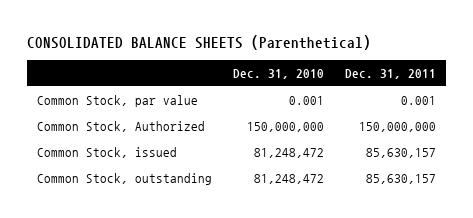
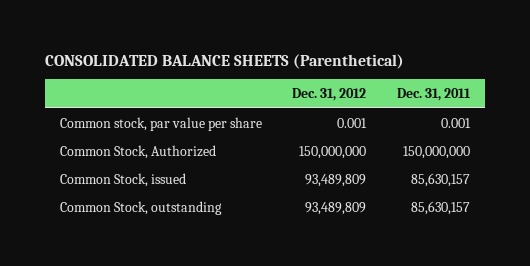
[233,68,325,79] Dec. 31, 2010 -> none
none -> [292,88,367,102] Dec. 31, 2012
[37,95,199,108] Common Stock, par value -> [60,116,263,131] Common stock, par value per share

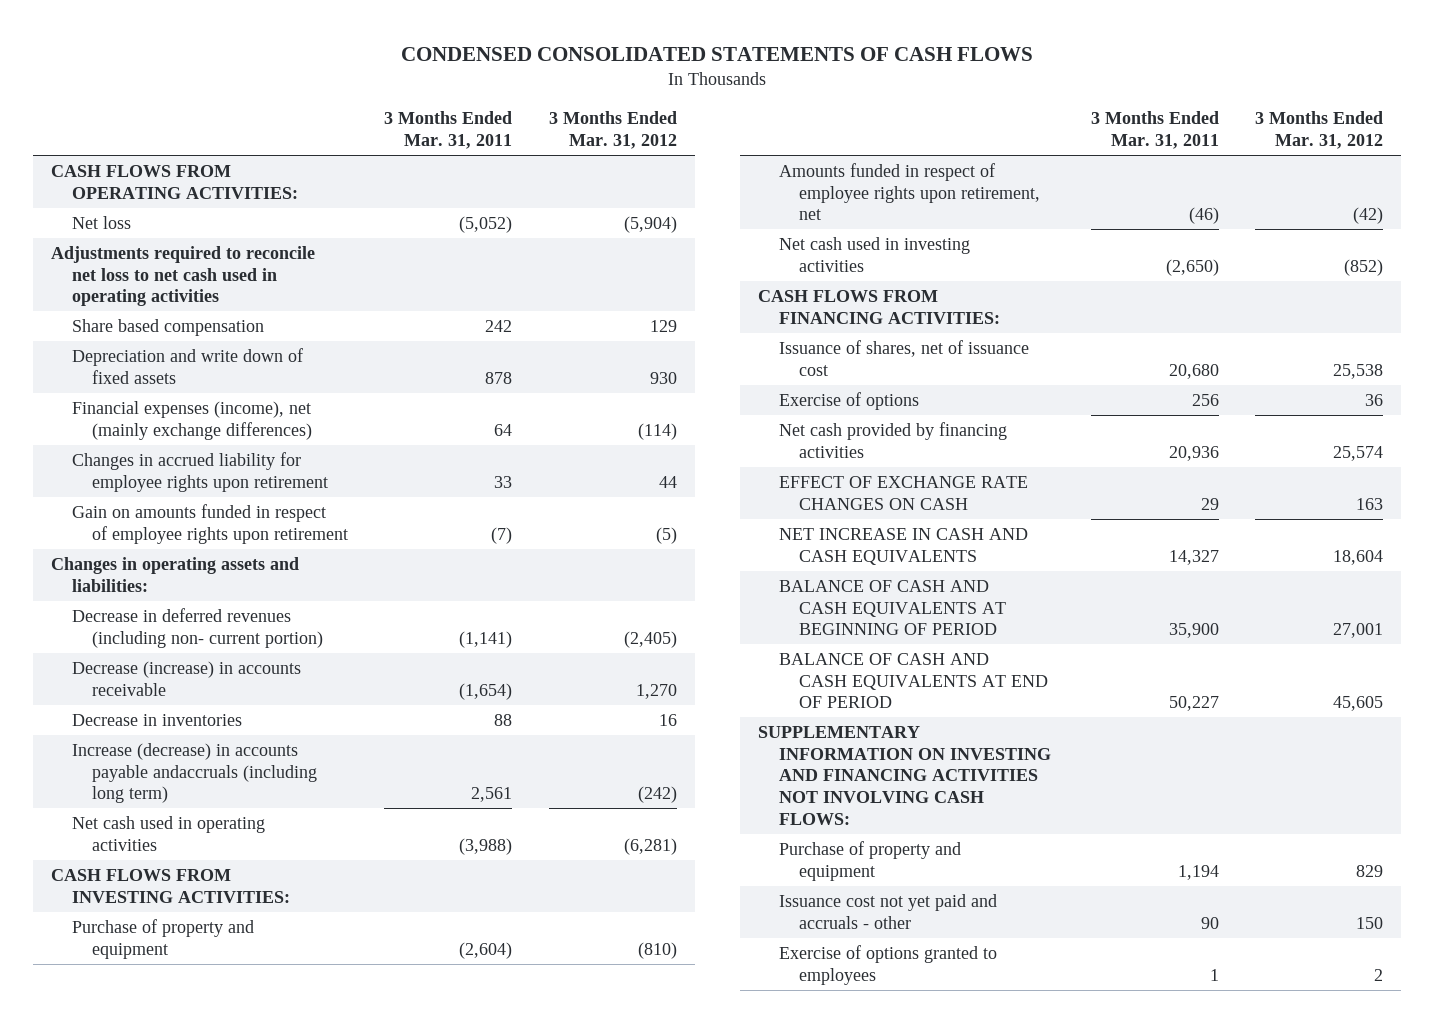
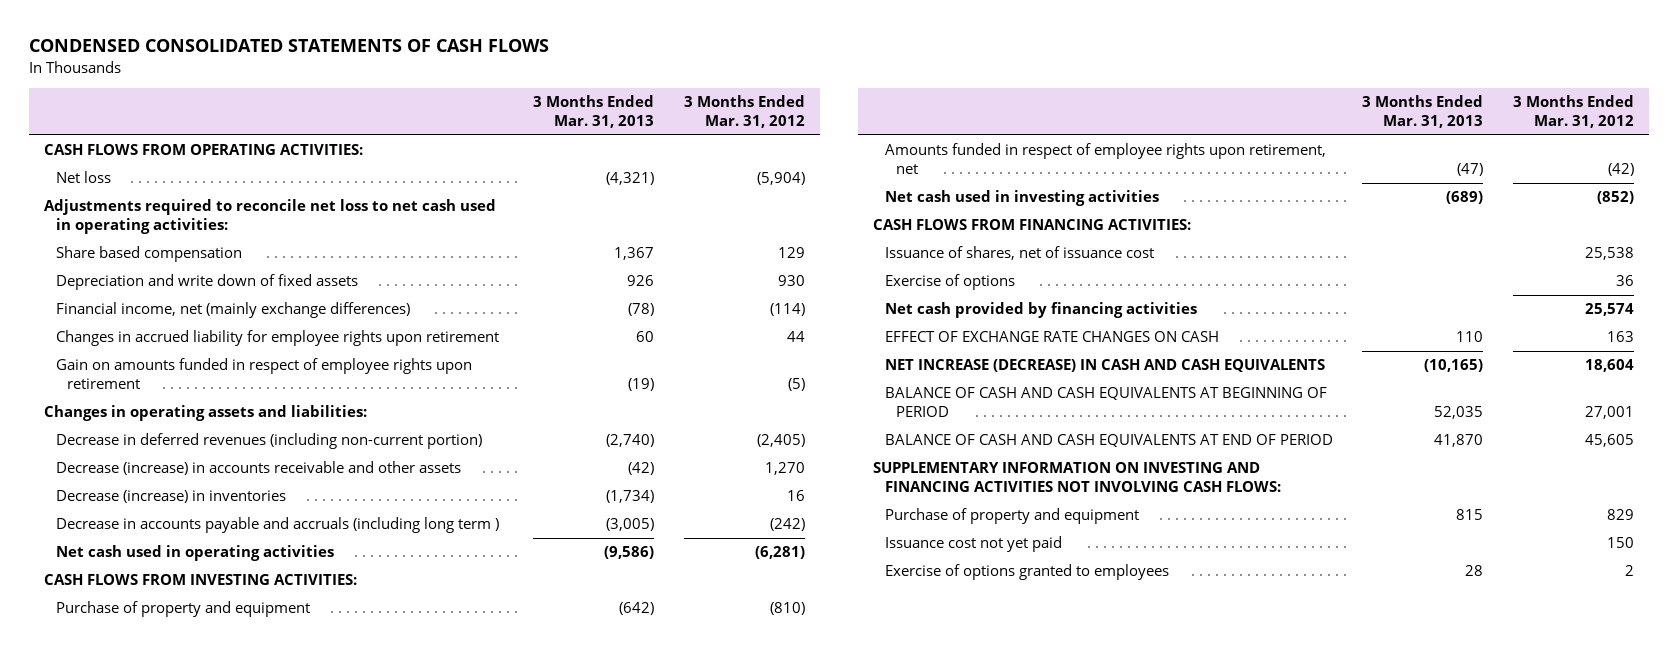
[384,111,513,150] 3 Months Ended Mar. 31, 2011 -> none
none -> [533,95,655,129] 3 Months Ended Mar. 31, 2013
[51,245,316,307] Adjustments required to reconcile net loss to net cash used in operating activities -> [43,199,496,235] Adjustments required to reconcile net loss to net cash used in operating activities:
[71,400,313,440] Financial expenses (income), net (mainly exchange differences) -> [55,302,410,319] Financial income, net (mainly exchange differences)
[71,607,324,648] Decrease in deferred revenues (including non- current portion) -> [55,433,482,450] Decrease in deferred revenues (including non-current portion)
[71,660,301,696] Decrease (increase) in accounts receivable -> [55,461,461,476] Decrease (increase) in accounts receivable and other assets
[71,713,242,726] Decrease in inventories -> [55,490,286,504] Decrease (increase) in inventories
[71,742,318,804] Increase (decrease) in accounts payable andaccruals (including long term) -> [55,517,499,534] Decrease in accounts payable and accruals (including long term )
[778,527,1028,565] NET INCREASE IN CASH AND CASH EQUIVALENTS -> [884,359,1325,373] NET INCREASE (DECREASE) IN CASH AND CASH EQUIVALENTS
[778,893,997,929] Issuance cost not yet paid and accruals - other -> [884,536,1062,553] Issuance cost not yet paid

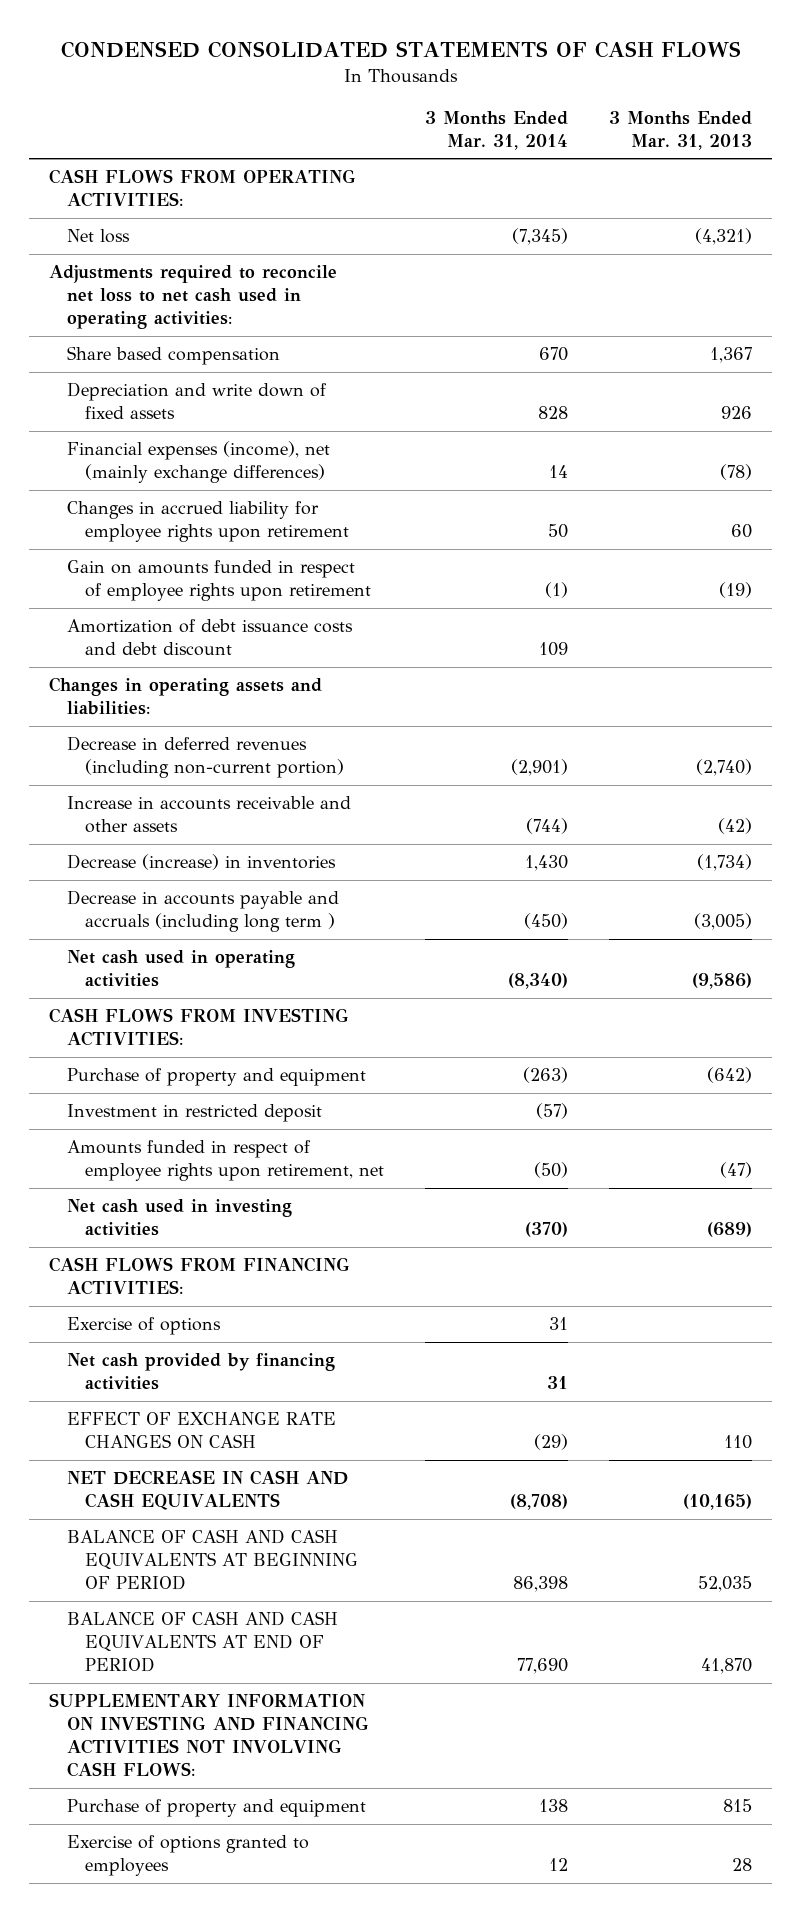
[684,95,806,129] 3 Months Ended Mar. 31, 2012 -> none
none -> [424,110,568,150] 3 Months Ended Mar. 31, 2014
[55,302,410,319] Financial income, net (mainly exchange differences) -> [67,441,331,484] Financial expenses (income), net (mainly exchange differences)
none -> [67,619,354,657] Amortization of debt issuance costs and debt discount
[55,461,461,476] Decrease (increase) in accounts receivable and other assets -> [67,796,352,834] Increase in accounts receivable and other assets
none -> [67,1104,323,1123] Investment in restricted deposit
[884,246,1154,261] Issuance of shares, net of issuance cost -> none
[884,359,1325,373] NET INCREASE (DECREASE) IN CASH AND CASH EQUIVALENTS -> [67,1470,349,1511] NET DECREASE IN CASH AND CASH EQUIVALENTS
[884,536,1062,553] Issuance cost not yet paid -> none

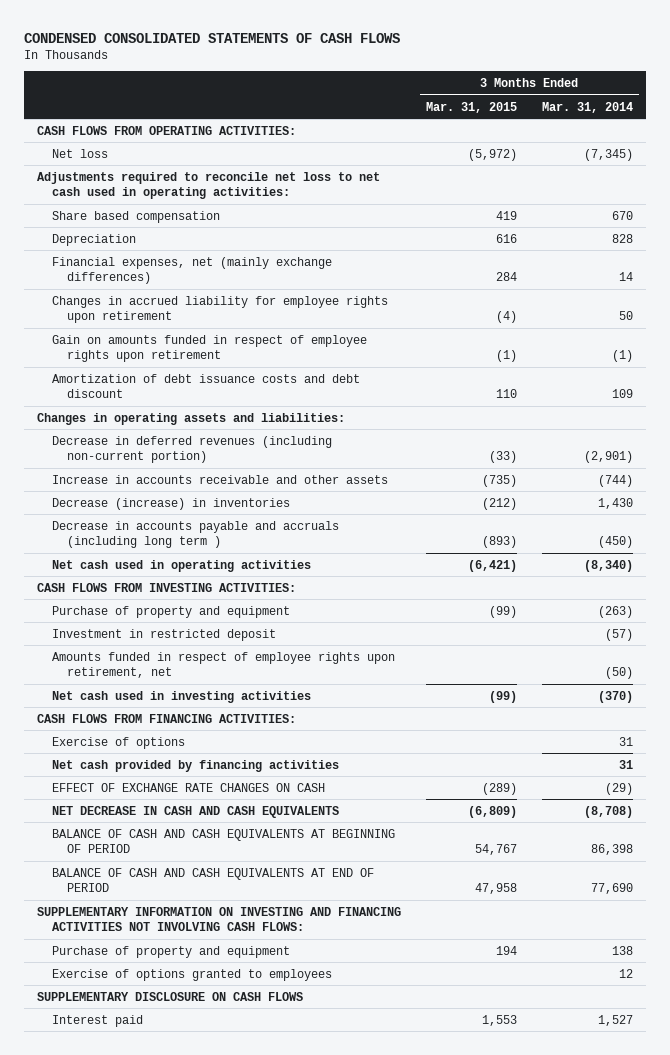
[608,110,752,150] 3 Months Ended Mar. 31, 2013 -> none
none -> [425,101,517,113] Mar. 31, 2015
[67,382,328,420] Depreciation and write down of fixed assets -> [51,233,136,246] Depreciation
[67,441,331,484] Financial expenses (income), net (mainly exchange differences) -> [51,256,332,285] Financial expenses, net (mainly exchange differences)
none -> [36,991,303,1001] SUPPLEMENTARY DISCLOSURE ON CASH FLOWS
none -> [51,1014,143,1027] Interest paid

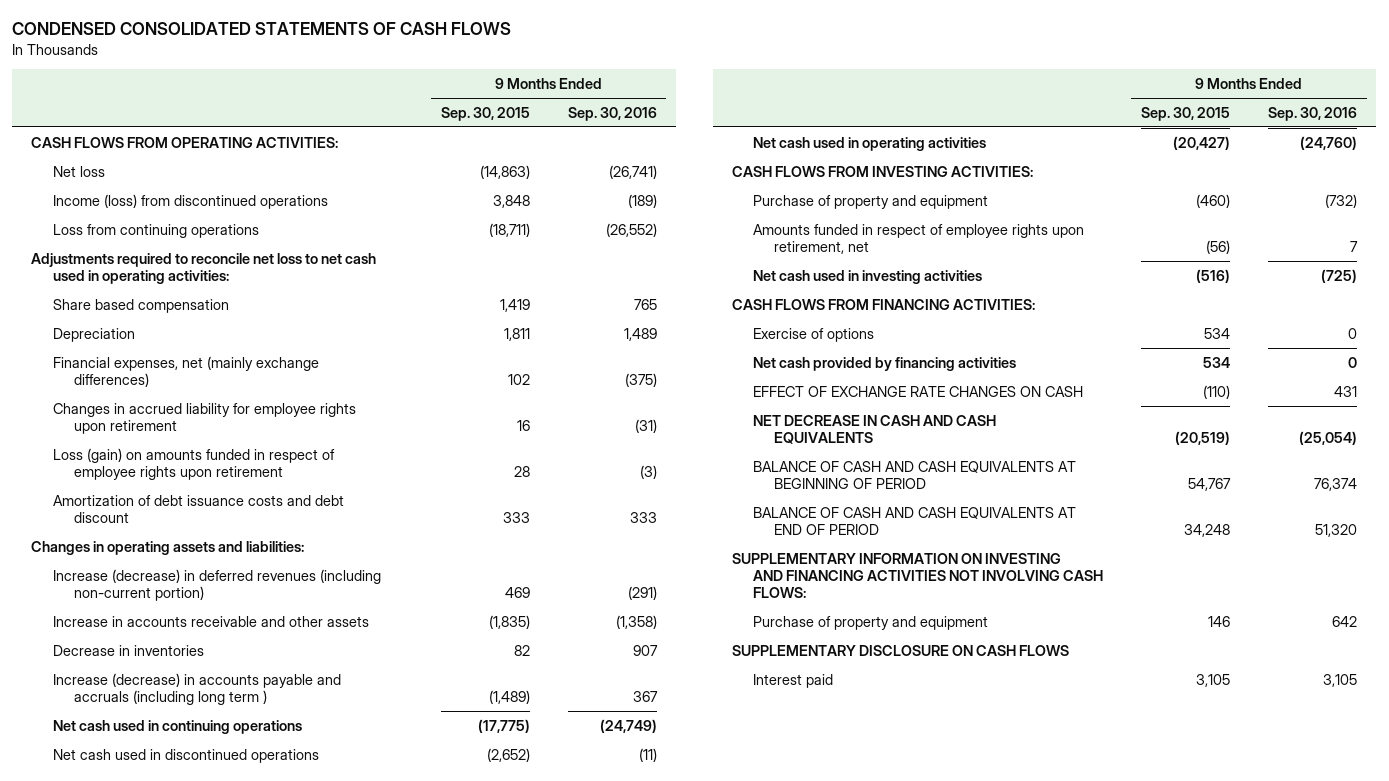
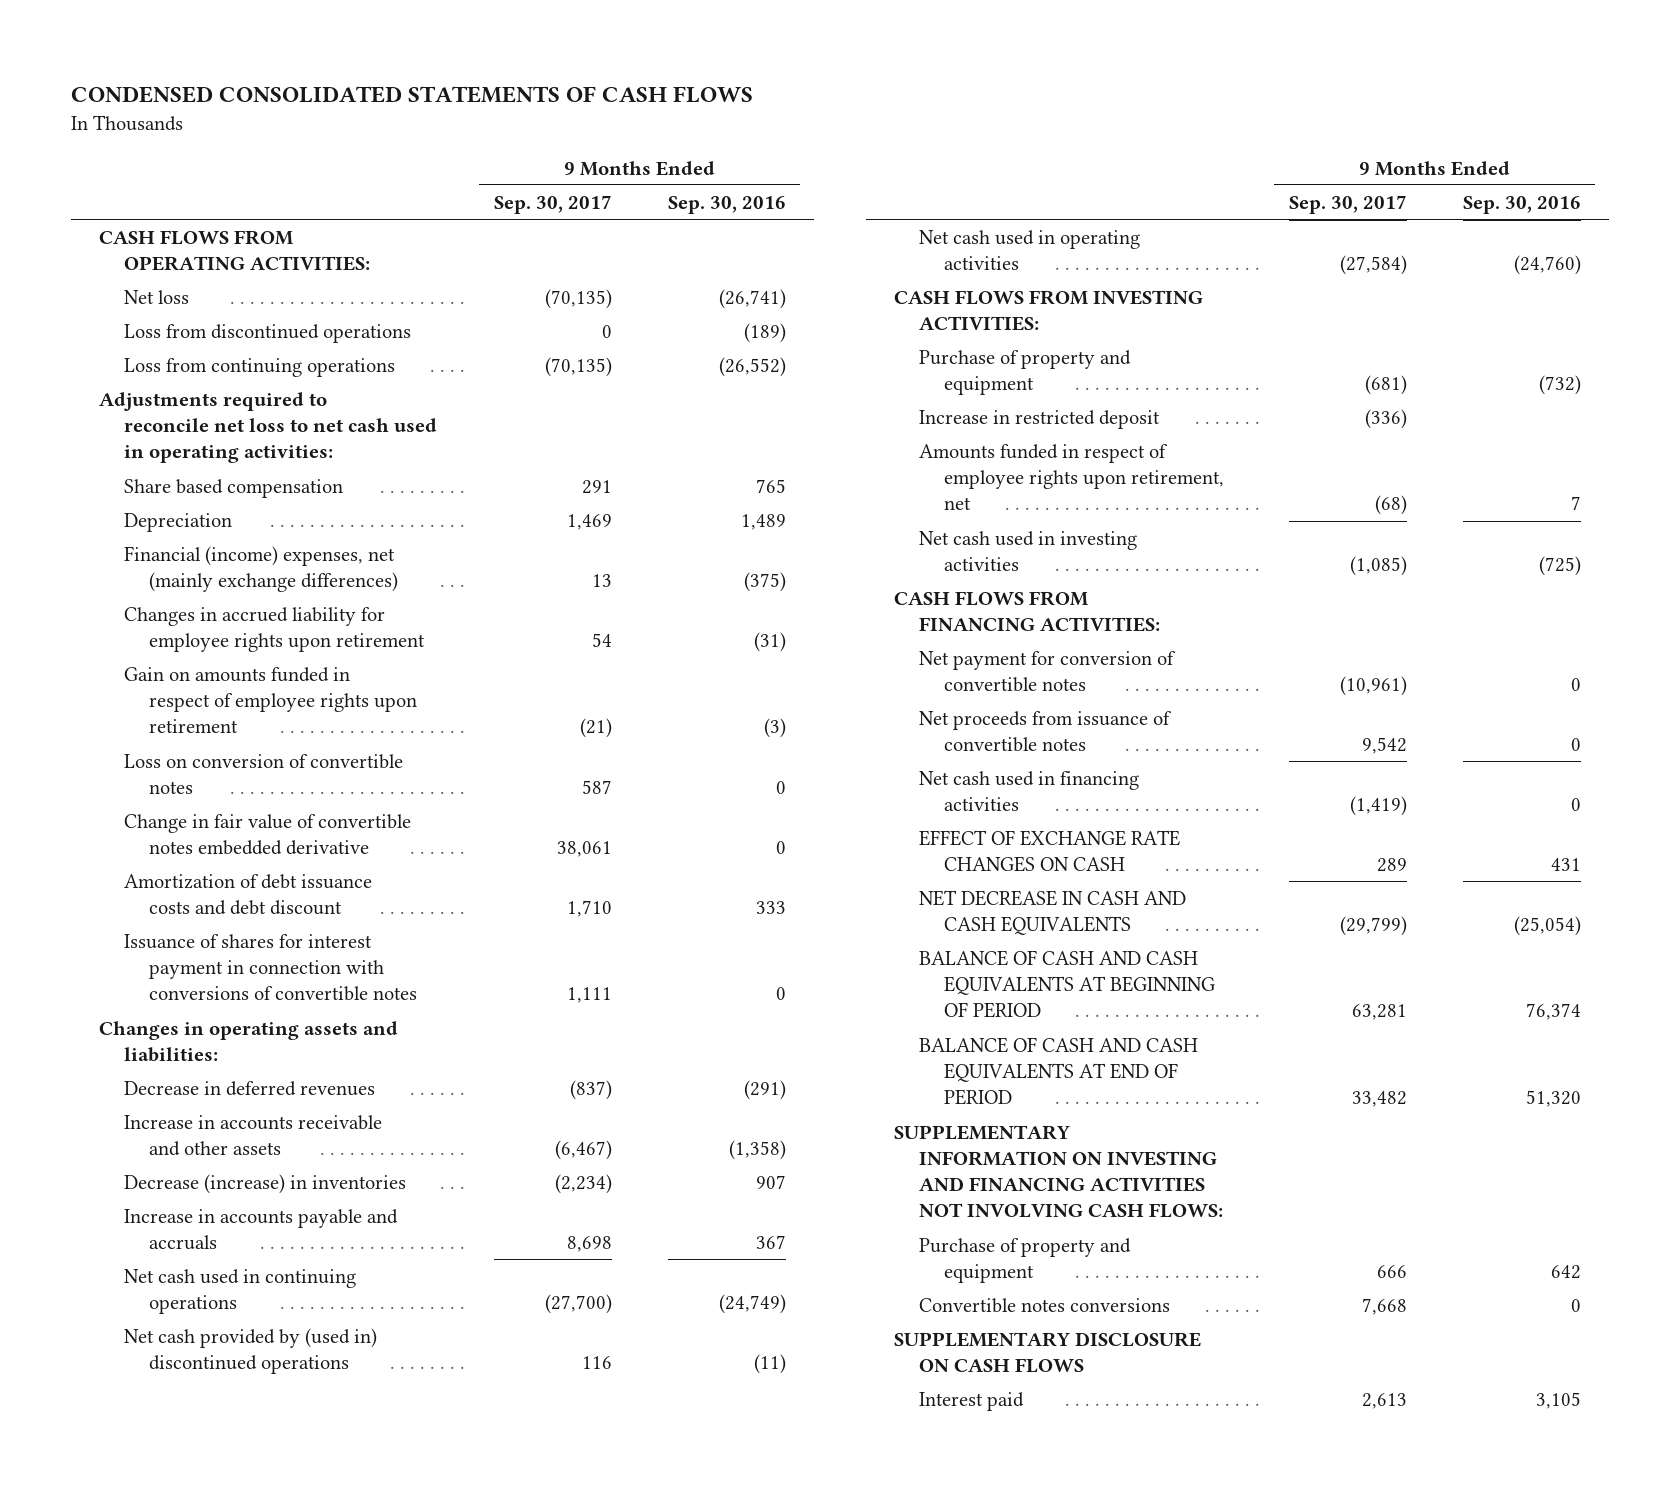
[440,106,530,121] Sep. 30, 2015 -> none
none -> [493,194,612,214] Sep. 30, 2017
[52,193,328,209] Income (loss) from discontinued operations -> [124,323,412,343] Loss from discontinued operations
[52,355,319,387] Financial expenses, net (mainly exchange differences) -> [124,545,399,592] Financial (income) expenses, net (mainly exchange differences)
[52,447,335,480] Loss (gain) on amounts funded in respect of employee rights upon retirement -> [124,666,418,734] Gain on amounts funded in respect of employee rights upon retirement
none -> [124,753,404,794] Loss on conversion of convertible notes
none -> [124,813,412,855] Change in fair value of convertible notes embedded derivative
none -> [124,933,418,1002] Issuance of shares for interest payment in connection with conversions of convertible notes
[52,568,381,601] Increase (decrease) in deferred revenues (including non-current portion) -> [124,1080,376,1096] Decrease in deferred revenues
[52,644,204,656] Decrease in inventories -> [124,1173,407,1194] Decrease (increase) in inventories
[52,672,341,705] Increase (decrease) in accounts payable and accruals (including long term ) -> [124,1208,399,1250] Increase in accounts payable and accruals
[52,748,319,763] Net cash used in discontinued operations -> [124,1327,378,1374] Net cash provided by (used in) discontinued operations
none -> [919,409,1161,429] Increase in restricted deposit
[752,327,874,342] Exercise of options -> none
none -> [919,650,1177,692] Net payment for conversion of convertible notes
none -> [919,710,1173,752] Net proceeds from issuance of convertible notes
[752,356,1016,371] Net cash provided by financing activities -> [919,770,1140,811] Net cash used in financing activities
none -> [919,1297,1171,1313] Convertible notes conversions

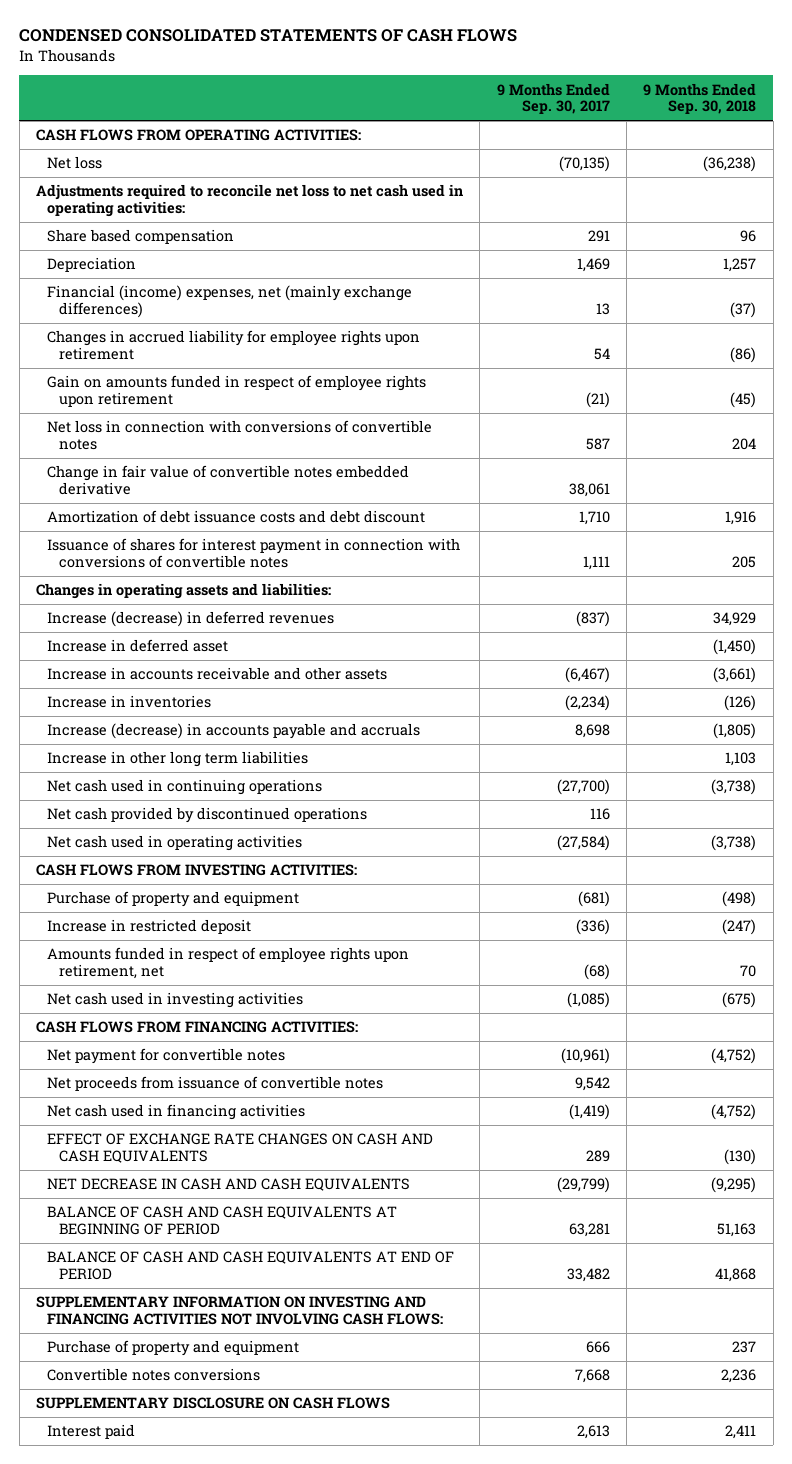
[667,195,786,214] Sep. 30, 2016 -> none
none -> [643,82,757,115] 9 Months Ended Sep. 30, 2018
[124,323,412,343] Loss from discontinued operations -> none
[124,357,396,377] Loss from continuing operations -> none
[124,753,404,794] Loss on conversion of convertible notes -> [47,420,433,450] Net loss in connection with conversions of convertible notes
[124,1080,376,1096] Decrease in deferred revenues -> [47,611,335,628] Increase (decrease) in deferred revenues
none -> [47,639,229,653] Increase in deferred asset
[124,1173,407,1194] Decrease (increase) in inventories -> [47,695,212,709] Increase in inventories
[124,1208,399,1250] Increase in accounts payable and accruals -> [47,723,421,740] Increase (decrease) in accounts payable and accruals
none -> [47,751,309,768] Increase in other long term liabilities
[124,1327,378,1374] Net cash provided by (used in) discontinued operations -> [47,807,368,824] Net cash provided by discontinued operations
[919,650,1177,692] Net payment for conversion of convertible notes -> [47,1048,286,1065] Net payment for convertible notes
[919,829,1181,872] EFFECT OF EXCHANGE RATE CHANGES ON CASH -> [47,1133,434,1163] EFFECT OF EXCHANGE RATE CHANGES ON CASH AND CASH EQUIVALENTS

